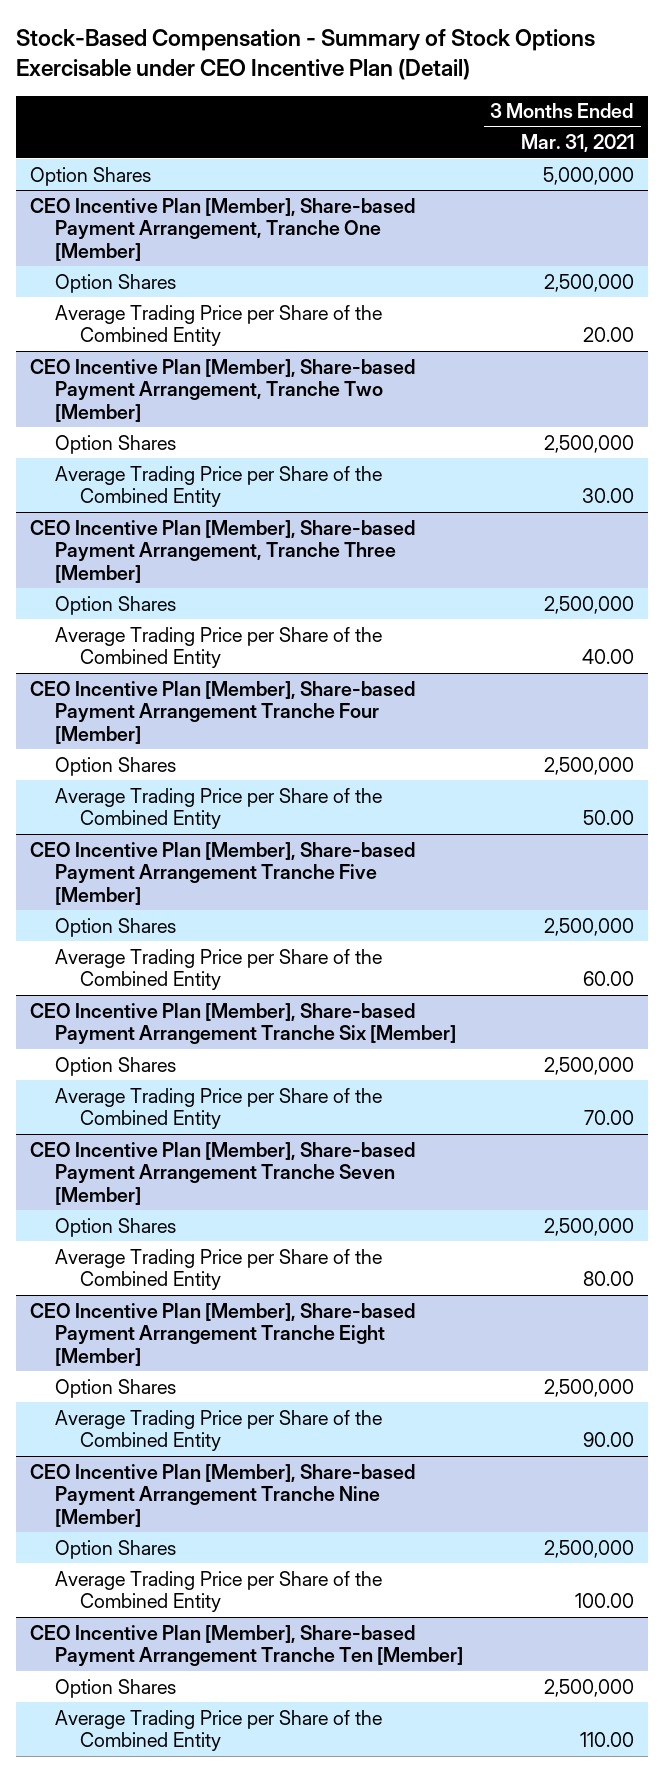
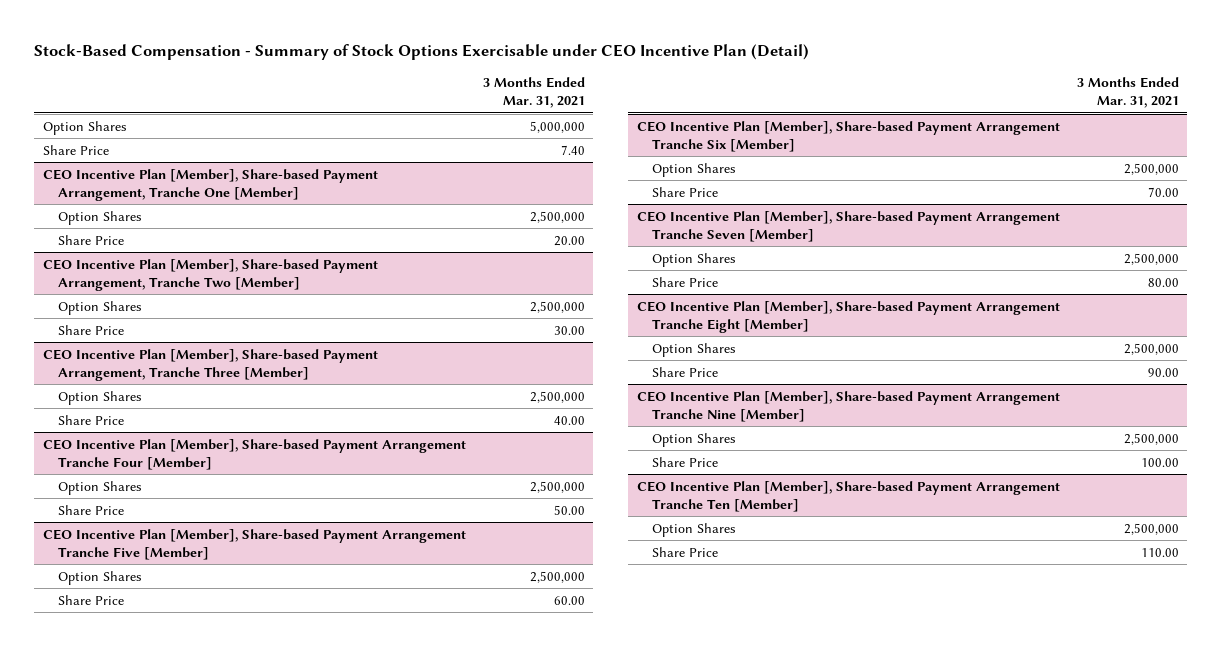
none -> [42,144,109,155] Share Price
[54,304,382,347] Average Trading Price per Share of the Combined Entity -> [58,234,125,245] Share Price
[54,465,382,508] Average Trading Price per Share of the Combined Entity -> [58,324,125,335] Share Price
[54,626,382,669] Average Trading Price per Share of the Combined Entity -> [58,414,125,425] Share Price
[54,787,382,830] Average Trading Price per Share of the Combined Entity -> [58,504,125,515] Share Price
[54,948,382,991] Average Trading Price per Share of the Combined Entity -> [58,594,125,605] Share Price
[54,1087,382,1130] Average Trading Price per Share of the Combined Entity -> [652,186,719,197] Share Price
[54,1248,382,1291] Average Trading Price per Share of the Combined Entity -> [652,276,719,287] Share Price
[54,1409,382,1452] Average Trading Price per Share of the Combined Entity -> [652,366,719,377] Share Price
[54,1570,382,1613] Average Trading Price per Share of the Combined Entity -> [652,456,719,467] Share Price
[54,1709,382,1752] Average Trading Price per Share of the Combined Entity -> [652,546,719,557] Share Price

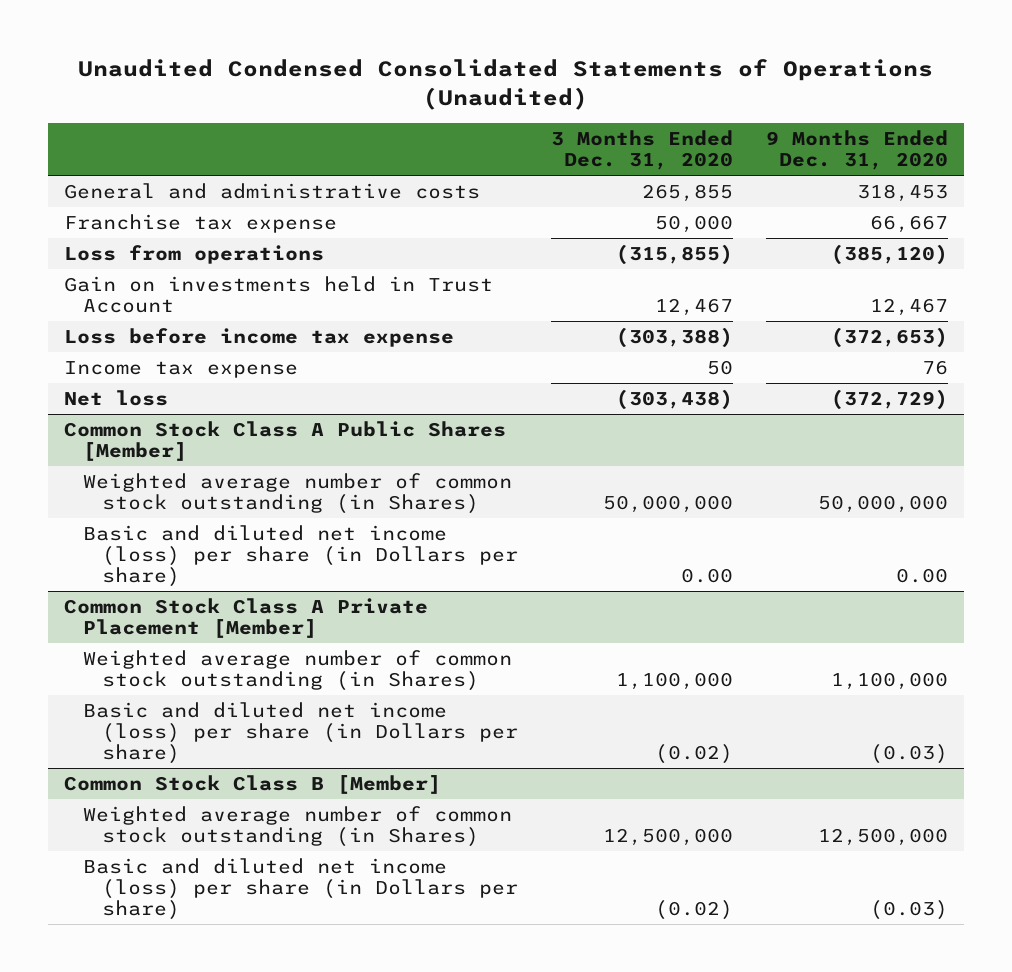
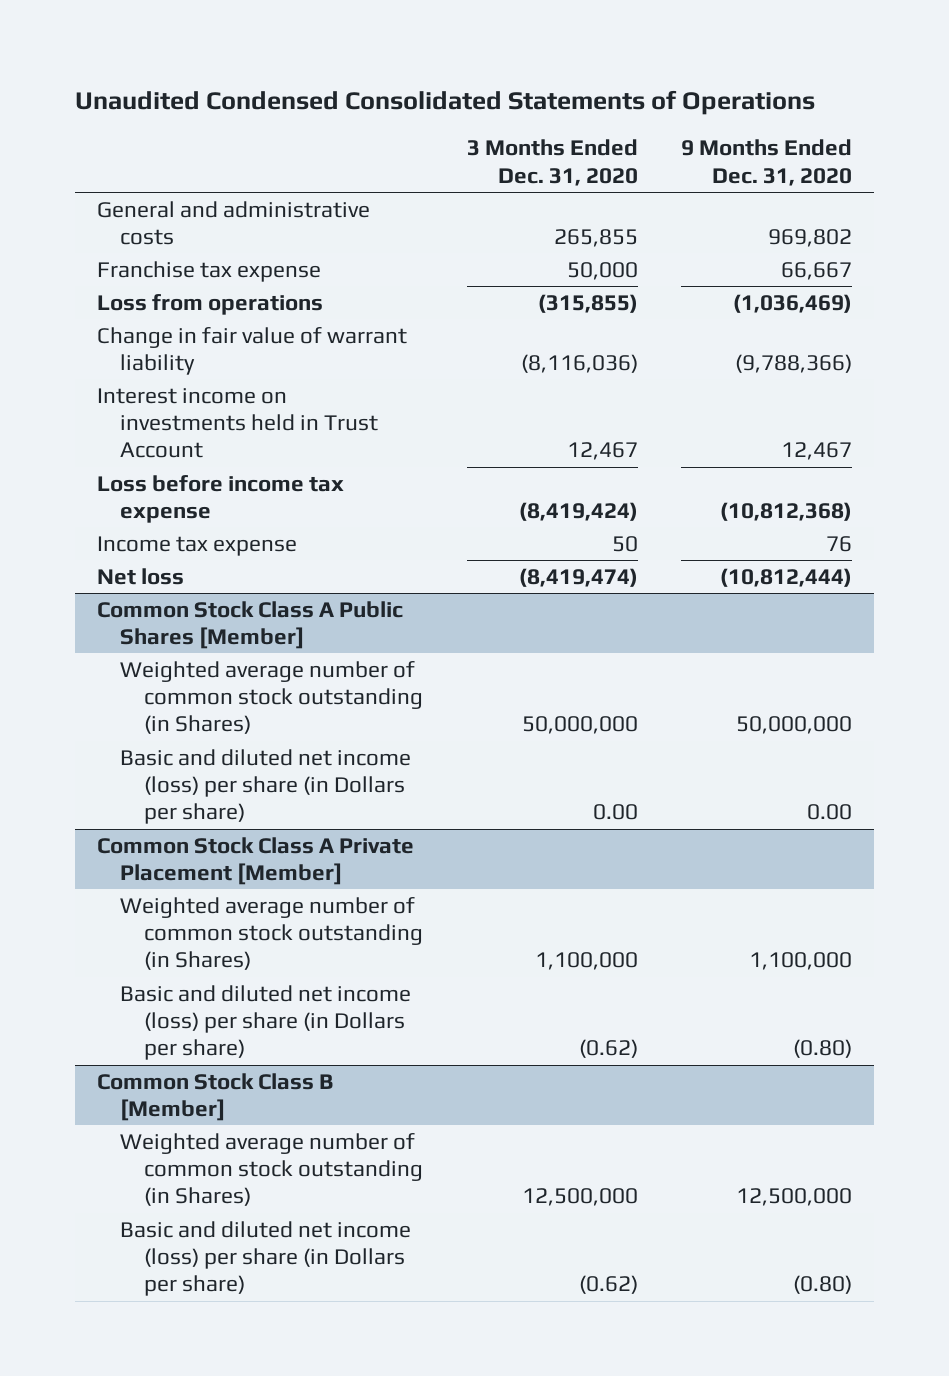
[77,59,933,110] Unaudited Condensed Consolidated Statements of Operations (Unaudited) -> [74,90,815,116] Unaudited Condensed Consolidated Statements of Operations
[856,183,948,202] 318,453 -> [768,229,853,248] 969,802
[830,243,948,265] (385,120) -> [733,293,853,313] (1,036,469)
none -> [96,326,407,376] Change in fair value of warrant liability
[64,275,494,314] Gain on investments held in Trust Account -> [96,387,379,459] Interest income on investments held in Trust Account
[616,326,734,348] (303,388) -> [518,502,638,522] (8,419,424)
[830,326,948,348] (372,653) -> [720,502,853,522] (10,812,368)
[616,388,734,410] (303,438) -> [518,567,638,587] (8,419,474)
[830,388,948,410] (372,729) -> [720,567,853,587] (10,812,444)
[655,744,734,765] (0.02) -> [578,1039,638,1059] (0.62)
[869,744,948,765] (0.03) -> [793,1039,853,1059] (0.80)
[655,900,734,921] (0.02) -> [578,1275,638,1295] (0.62)
[869,900,948,921] (0.03) -> [793,1275,853,1295] (0.80)

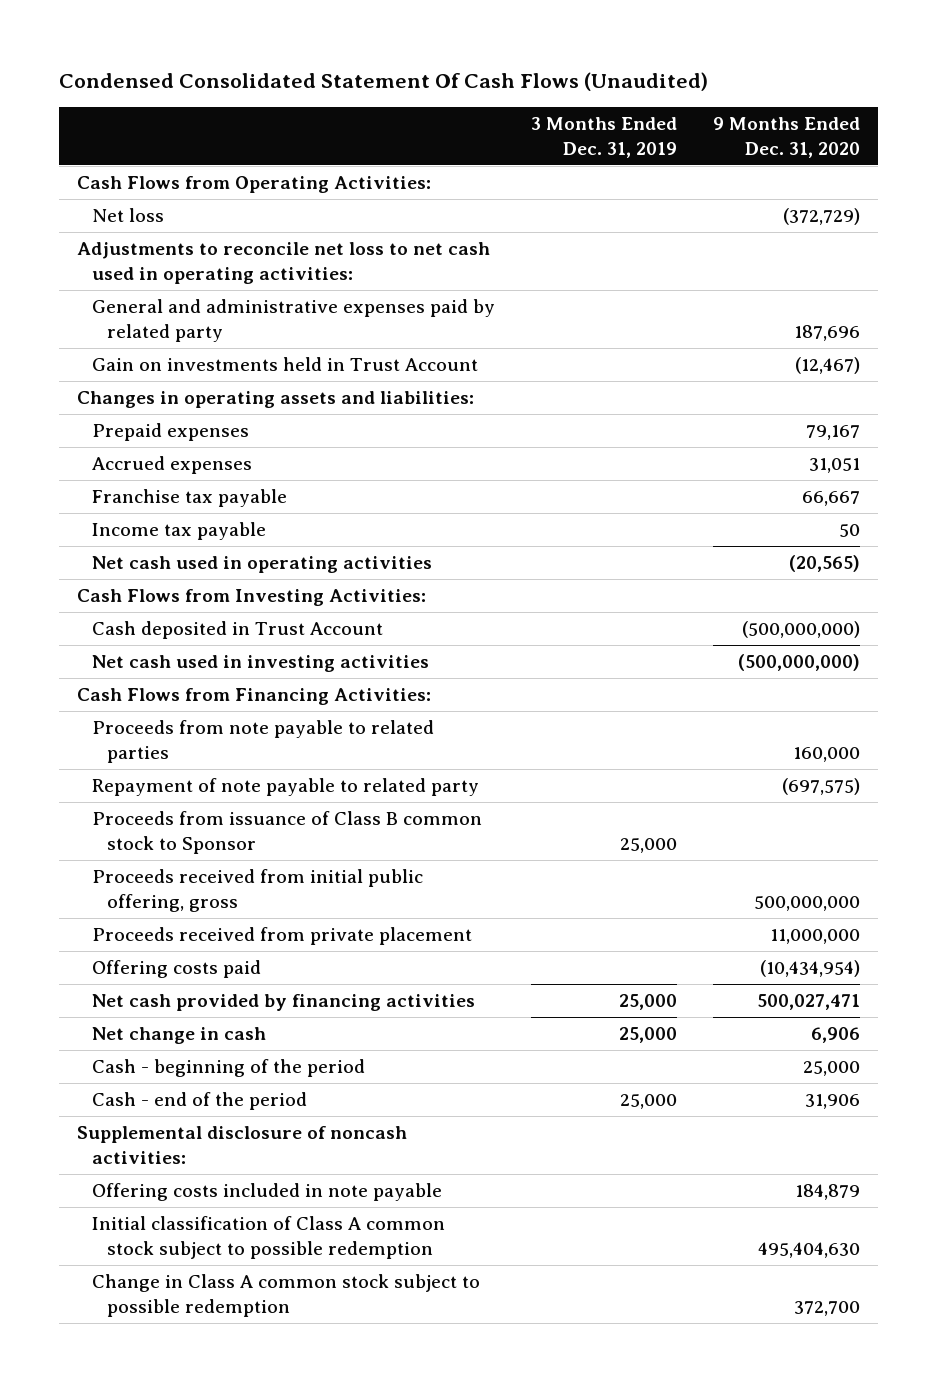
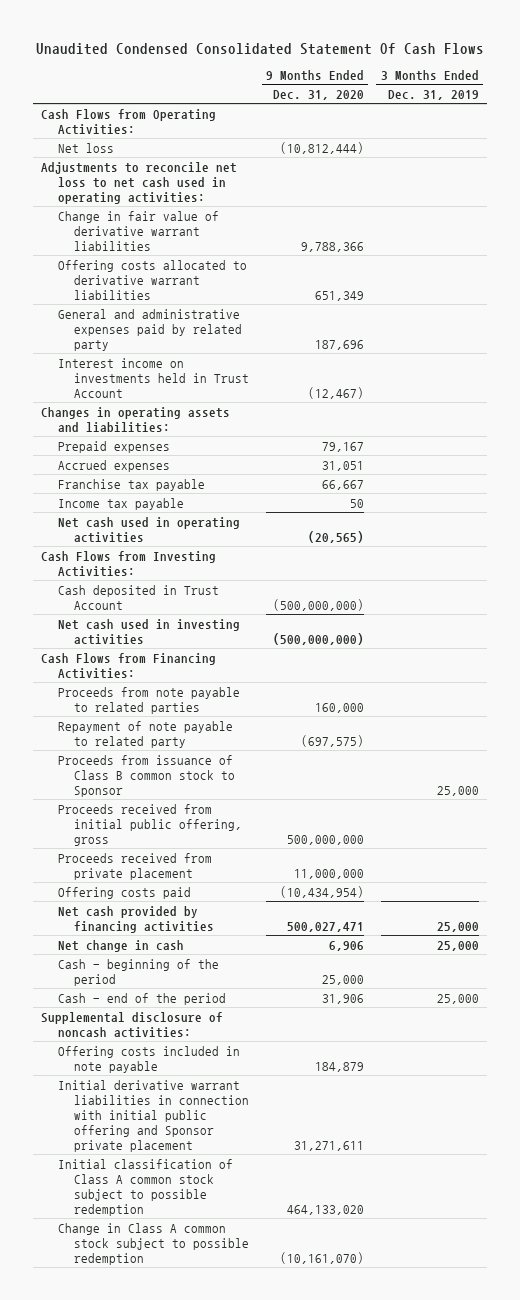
[58,72,708,92] Condensed Consolidated Statement Of Cash Flows (Unaudited) -> [35,42,484,55] Unaudited Condensed Consolidated Statement Of Cash Flows
[782,208,860,226] (372,729) -> [279,141,364,154] (10,812,444)
none -> [57,210,219,251] Change in fair value of derivative warrant liabilities
none -> [57,259,247,300] Offering costs allocated to derivative warrant liabilities
[91,357,478,372] Gain on investments held in Trust Account -> [57,357,250,398] Interest income on investments held in Trust Account
none -> [57,1079,250,1152] Initial derivative warrant liabilities in connection with initial public offering and Sponsor private placement
[757,1241,860,1258] 495,404,630 -> [286,1204,364,1215] 464,133,020
[793,1300,860,1316] 372,700 -> [279,1251,364,1264] (10,161,070)

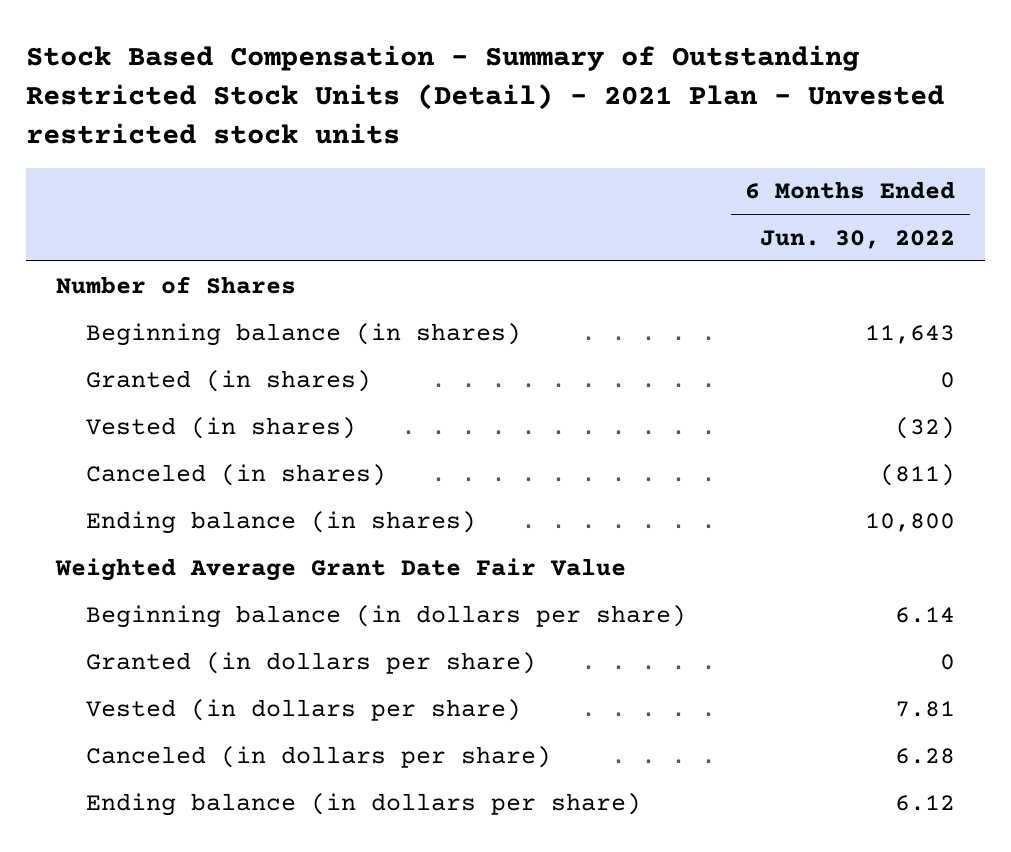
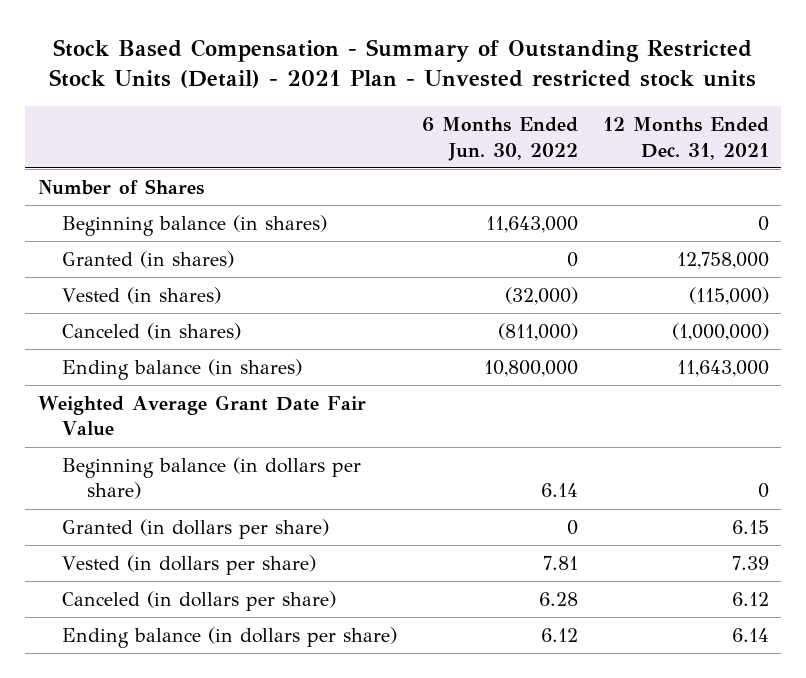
none -> [602,117,769,160] 12 Months Ended Dec. 31, 2021
[865,324,956,344] 11,643 -> [485,215,578,233] 11,643,000
[895,416,956,439] (32) -> [504,286,578,305] (32,000)
[880,463,956,486] (811) -> [497,322,578,341] (811,000)
[865,512,956,532] 10,800 -> [483,359,578,377] 10,800,000

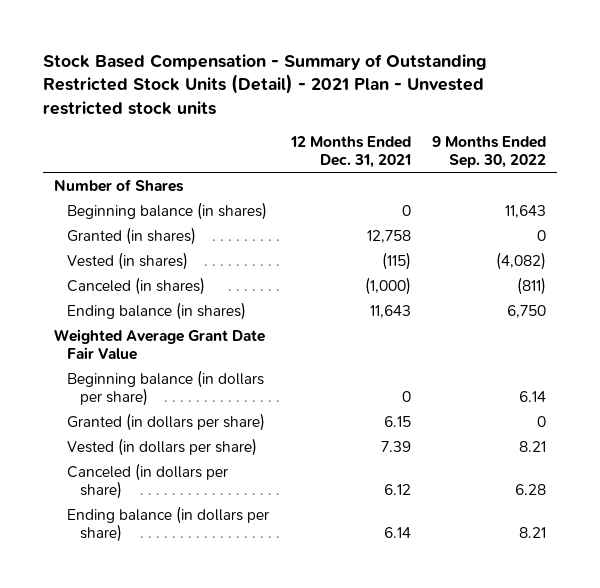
[421,117,578,161] 6 Months Ended Jun. 30, 2022 -> none
none -> [432,135,547,169] 9 Months Ended Sep. 30, 2022
[676,251,769,269] 12,758,000 -> [366,229,411,243] 12,758
[688,286,769,305] (115,000) -> [381,251,411,270] (115)
[671,322,769,341] (1,000,000) -> [364,276,411,295] (1,000)
[676,359,769,377] 11,643,000 -> [369,304,411,318] 11,643

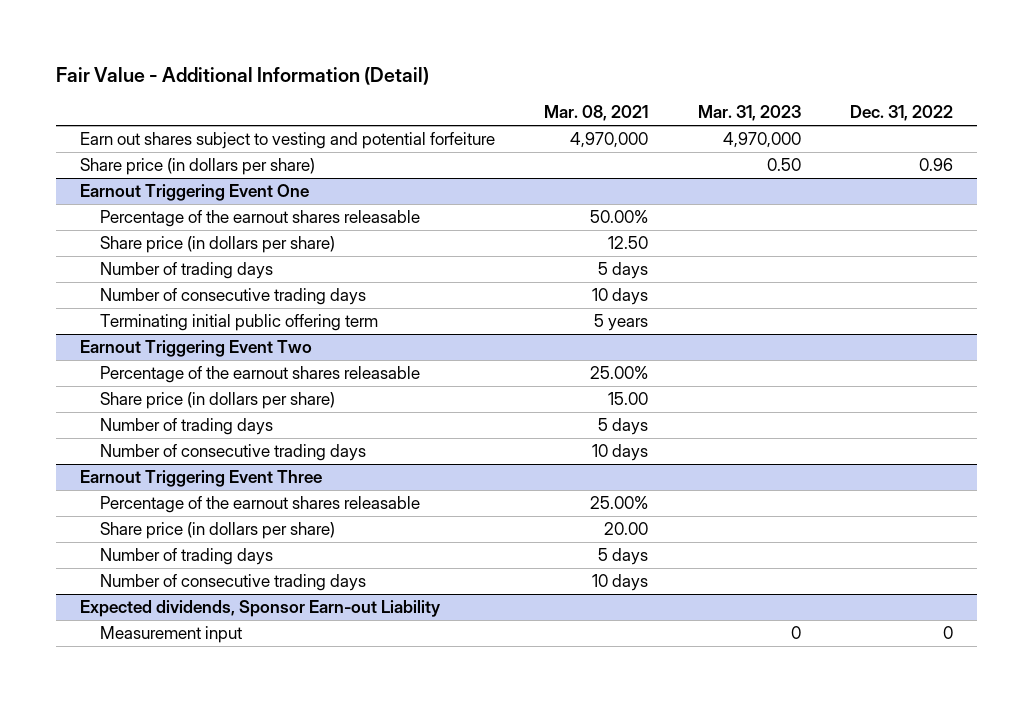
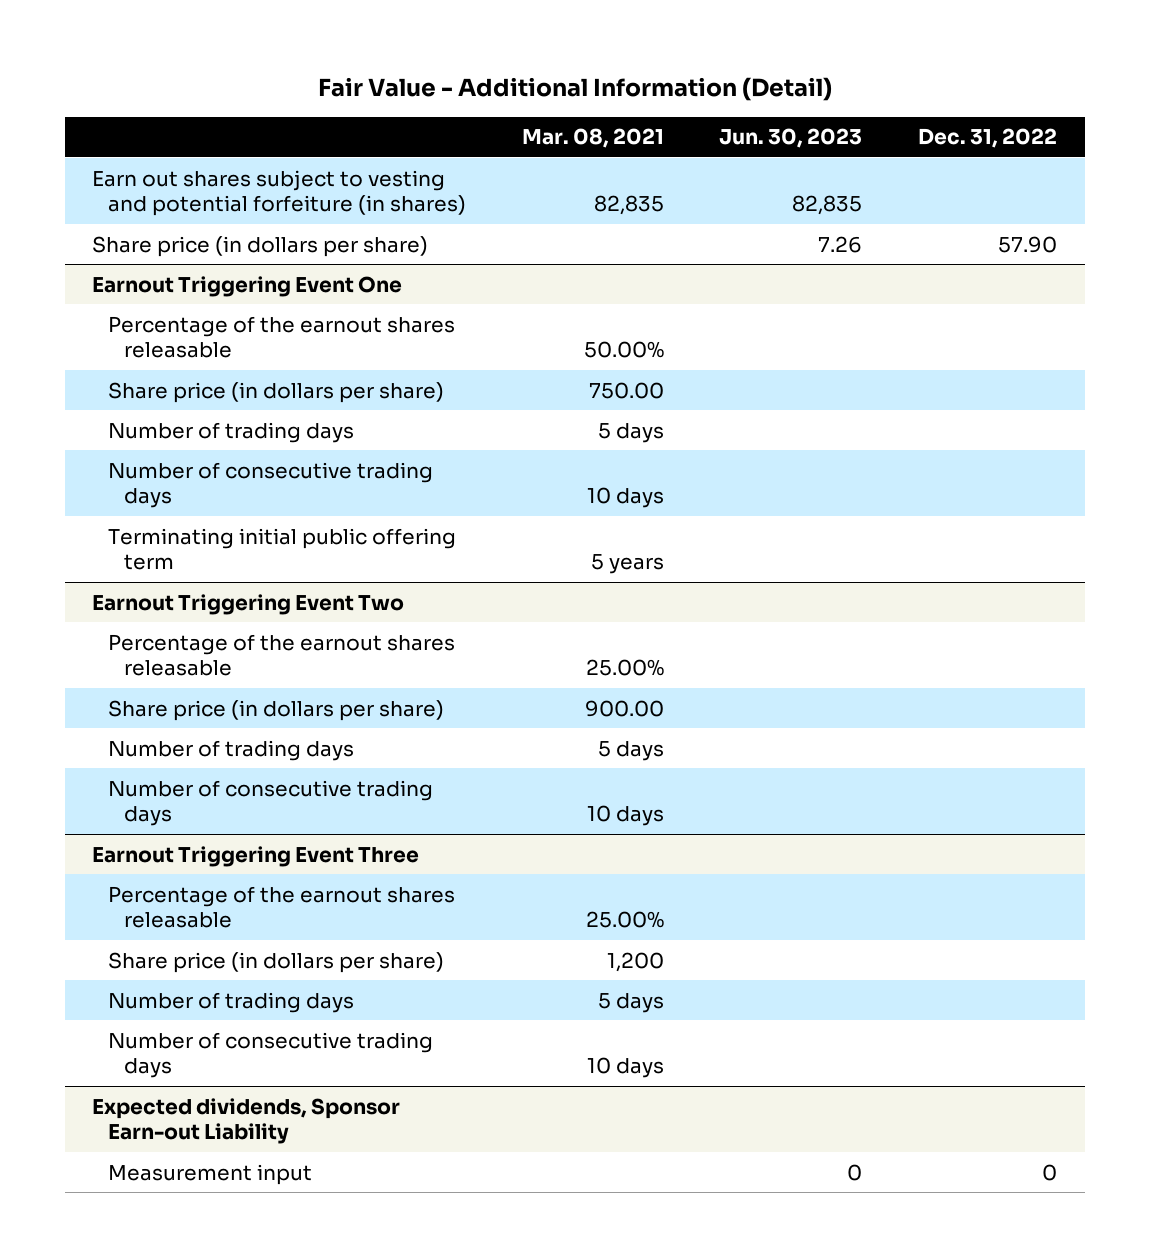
[697,105,801,122] Mar. 31, 2023 -> none
none -> [719,128,863,149] Jun. 30, 2023
[80,132,496,150] Earn out shares subject to vesting and potential forfeiture -> [92,169,467,217] Earn out shares subject to vesting and potential forfeiture (in shares)
[570,132,649,149] 4,970,000 -> [593,195,664,216] 82,835
[918,158,953,172] 0.96 -> [997,235,1057,253] 57.90
[608,236,649,250] 12.50 -> [588,381,664,399] 750.00
[608,392,649,406] 15.00 -> [584,699,664,717] 900.00
[604,522,649,536] 20.00 -> [606,951,664,972] 1,200

